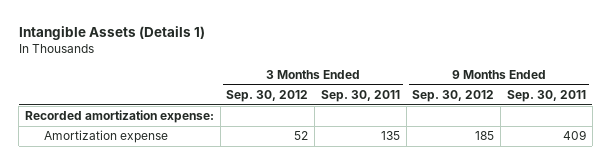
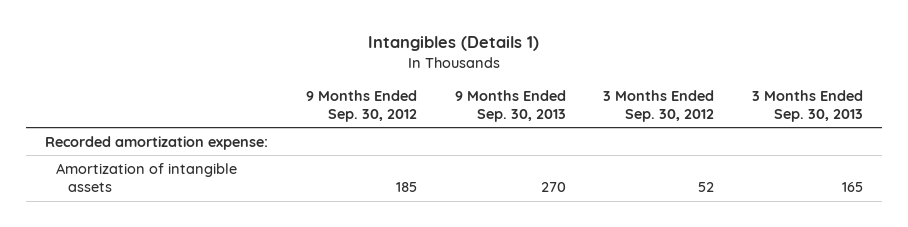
[18,26,205,41] Intangible Assets (Details 1) -> [368,36,540,52] Intangibles (Details 1)
[320,89,400,102] Sep. 30, 2011 -> none
[506,89,586,102] Sep. 30, 2011 -> none
none -> [454,89,566,122] 9 Months Ended Sep. 30, 2013
none -> [752,89,864,122] 3 Months Ended Sep. 30, 2013
[43,130,168,144] Amortization expense -> [56,162,238,193] Amortization of intangible assets

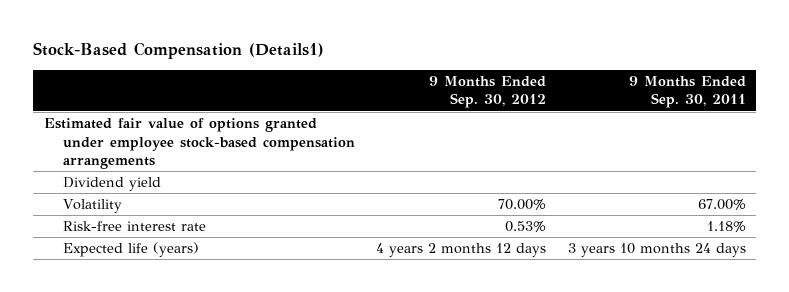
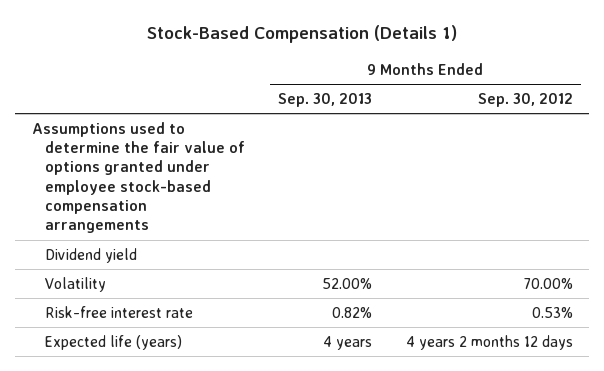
[33,42,325,60] Stock-Based Compensation (Details1) -> [147,25,458,44] Stock-Based Compensation (Details 1)
[628,75,746,109] 9 Months Ended Sep. 30, 2011 -> none
none -> [278,93,373,108] Sep. 30, 2013
[43,118,356,170] Estimated fair value of options granted under employee stock-based compensation arrangements -> [31,121,245,234] Assumptions used to determine the fair value of options granted under employee stock-based compensation arrangements

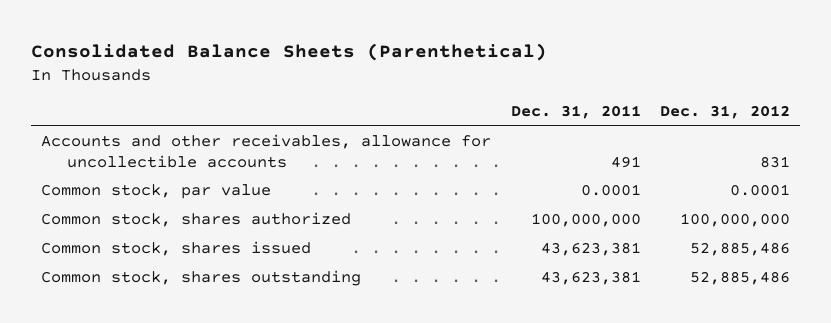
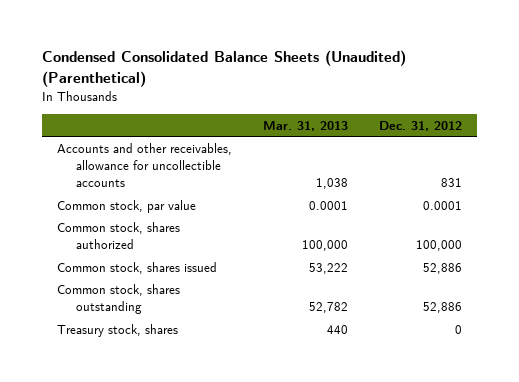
[30,42,547,61] Consolidated Balance Sheets (Parenthetical) -> [41,50,406,87] Condensed Consolidated Balance Sheets (Unaudited) (Parenthetical)
[510,105,641,120] Dec. 31, 2011 -> none
none -> [263,120,349,131] Mar. 31, 2013
[680,213,791,228] 100,000,000 -> [415,239,462,251] 100,000
[690,242,791,257] 52,885,486 -> [422,262,462,274] 52,886
[690,271,791,286] 52,885,486 -> [422,301,462,313] 52,886
none -> [57,323,179,337] Treasury stock, shares

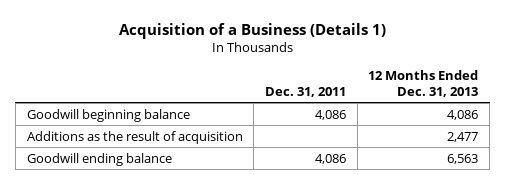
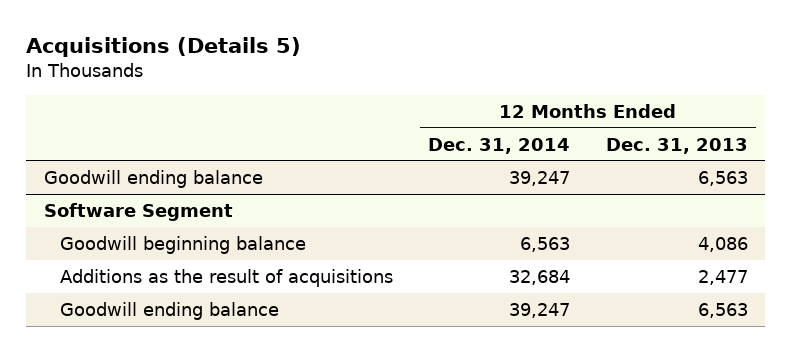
[118,22,386,39] Acquisition of a Business (Details 1) -> [25,37,301,58] Acquisitions (Details 5)
[265,86,347,97] Dec. 31, 2011 -> none
none -> [428,137,571,154] Dec. 31, 2014
none -> [43,169,263,188] Goodwill ending balance
none -> [43,202,233,221] Software Segment
[26,130,243,144] Additions as the result of acquisition -> [60,268,394,287] Additions as the result of acquisitions

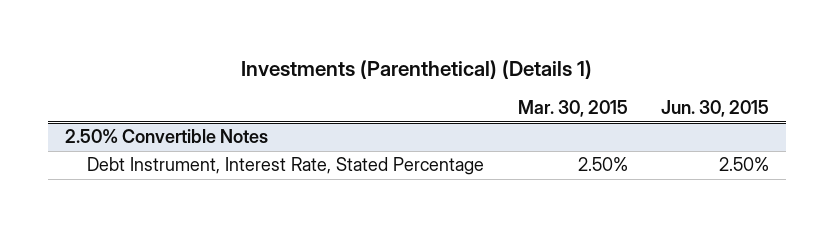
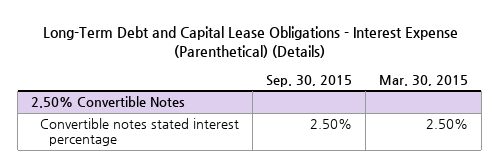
[241,60,593,80] Investments (Parenthetical) (Details 1) -> [42,25,458,59] Long-Term Debt and Capital Lease Obligations - Interest Expense (Parenthetical) (Details)
[660,100,769,118] Jun. 30, 2015 -> none
none -> [266,74,353,87] Sep. 30, 2015
[87,157,485,176] Debt Instrument, Interest Rate, Stated Percentage -> [40,118,240,146] Convertible notes stated interest percentage

